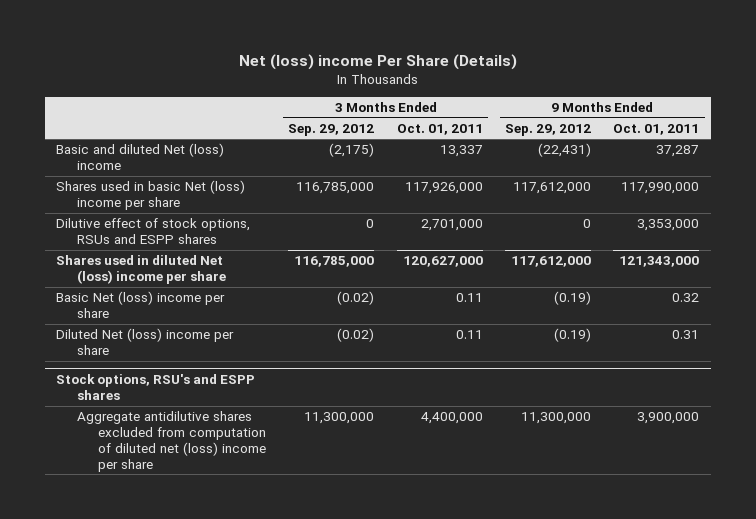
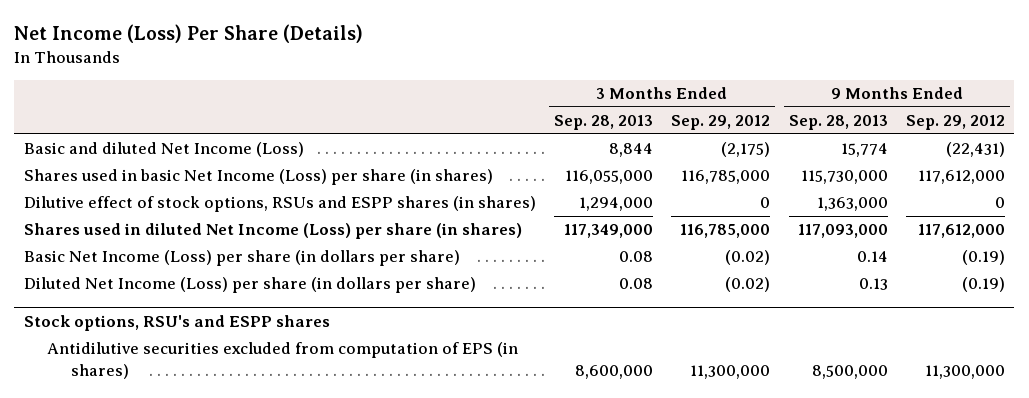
[238,53,517,70] Net (loss) income Per Share (Details) -> [14,24,364,44] Net Income (Loss) Per Share (Details)
[396,123,483,135] Oct. 01, 2011 -> none
[613,123,700,135] Oct. 01, 2011 -> none
none -> [553,114,653,130] Sep. 28, 2013
none -> [788,114,888,130] Sep. 28, 2013
[56,143,225,170] Basic and diluted Net (loss) income -> [23,142,304,158] Basic and diluted Net Income (Loss)
[56,180,246,210] Shares used in basic Net (loss) income per share -> [23,169,493,186] Shares used in basic Net Income (Loss) per share (in shares)
[56,218,251,244] Dilutive effect of stock options, RSUs and ESPP shares -> [23,196,536,213] Dilutive effect of stock options, RSUs and ESPP shares (in shares)
[56,255,227,284] Shares used in diluted Net (loss) income per share -> [23,223,522,240] Shares used in diluted Net Income (Loss) per share (in shares)
[56,291,226,318] Basic Net (loss) income per share -> [23,250,460,267] Basic Net Income (Loss) per share (in dollars per share)
[56,328,235,355] Diluted Net (loss) income per share -> [23,277,476,294] Diluted Net Income (Loss) per share (in dollars per share)
[77,411,267,472] Aggregate antidilutive shares excluded from computation of diluted net (loss) income per share -> [47,342,519,379] Antidilutive securities excluded from computation of EPS (in shares)

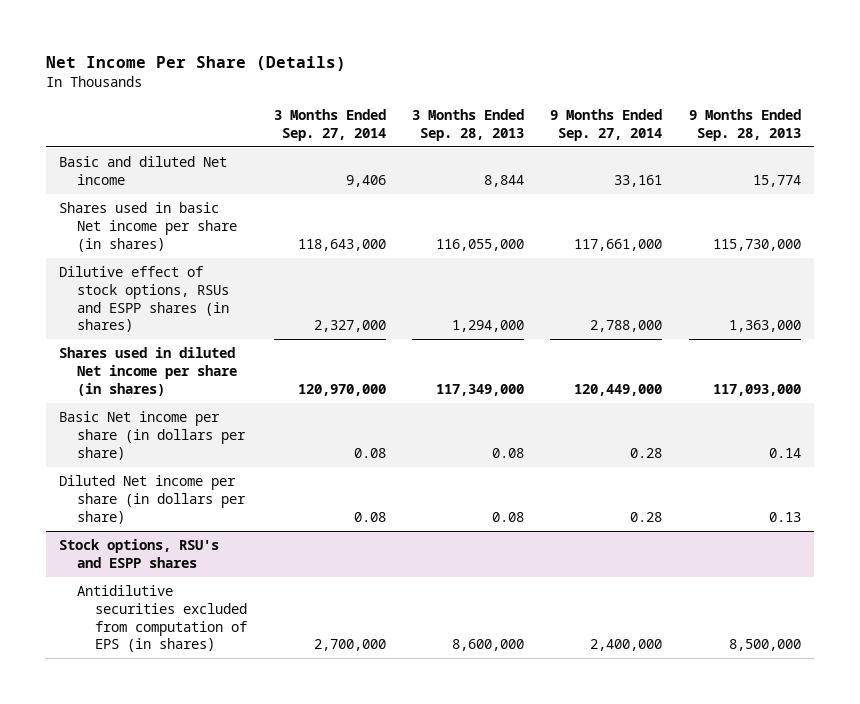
[14,24,364,44] Net Income (Loss) Per Share (Details) -> [45,55,346,71] Net Income Per Share (Details)
[671,114,771,130] Sep. 29, 2012 -> none
[906,114,1006,130] Sep. 29, 2012 -> none
none -> [273,109,386,141] 3 Months Ended Sep. 27, 2014
none -> [550,109,663,141] 9 Months Ended Sep. 27, 2014
[23,142,304,158] Basic and diluted Net Income (Loss) -> [58,156,227,185] Basic and diluted Net income
[23,169,493,186] Shares used in basic Net Income (Loss) per share (in shares) -> [58,202,238,252] Shares used in basic Net income per share (in shares)
[23,223,522,240] Shares used in diluted Net Income (Loss) per share (in shares) -> [58,347,238,396] Shares used in diluted Net income per share (in shares)
[23,250,460,267] Basic Net Income (Loss) per share (in dollars per share) -> [58,411,247,460] Basic Net income per share (in dollars per share)
[23,277,476,294] Diluted Net Income (Loss) per share (in dollars per share) -> [58,475,247,524] Diluted Net income per share (in dollars per share)

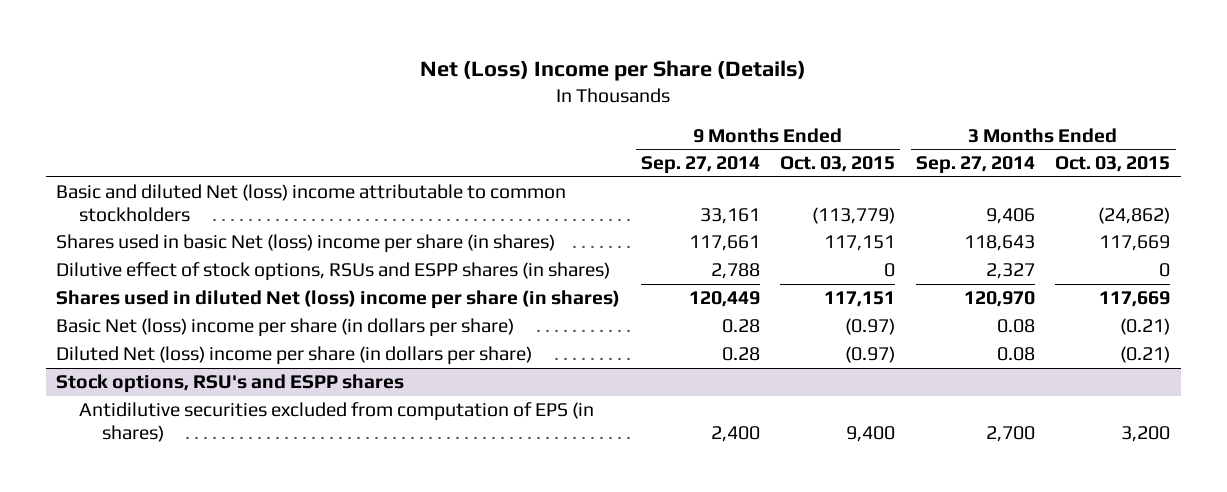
[45,55,346,71] Net Income Per Share (Details) -> [420,60,807,82] Net (Loss) Income per Share (Details)
[412,109,525,141] 3 Months Ended Sep. 28, 2013 -> none
[688,109,801,141] 9 Months Ended Sep. 28, 2013 -> none
none -> [780,156,896,173] Oct. 03, 2015
none -> [1055,156,1171,173] Oct. 03, 2015
[58,156,227,185] Basic and diluted Net income -> [56,184,567,222] Basic and diluted Net (loss) income attributable to common stockholders
[58,202,238,252] Shares used in basic Net income per share (in shares) -> [56,234,556,254] Shares used in basic Net (loss) income per share (in shares)
[297,238,386,251] 118,643,000 -> [963,235,1035,252] 118,643
[574,238,663,251] 117,661,000 -> [688,235,760,252] 117,661
[313,320,386,333] 2,327,000 -> [985,263,1035,280] 2,327
[590,320,663,333] 2,788,000 -> [710,263,760,280] 2,788
[58,347,238,396] Shares used in diluted Net income per share (in shares) -> [56,290,621,310] Shares used in diluted Net (loss) income per share (in shares)
[297,383,386,396] 120,970,000 -> [963,291,1035,308] 120,970
[574,383,663,396] 120,449,000 -> [688,291,760,308] 120,449
[58,411,247,460] Basic Net income per share (in dollars per share) -> [56,318,515,338] Basic Net (loss) income per share (in dollars per share)
[58,475,247,524] Diluted Net income per share (in dollars per share) -> [56,346,533,366] Diluted Net (loss) income per share (in dollars per share)
[313,639,386,652] 2,700,000 -> [985,425,1035,442] 2,700
[590,639,663,652] 2,400,000 -> [710,425,760,442] 2,400

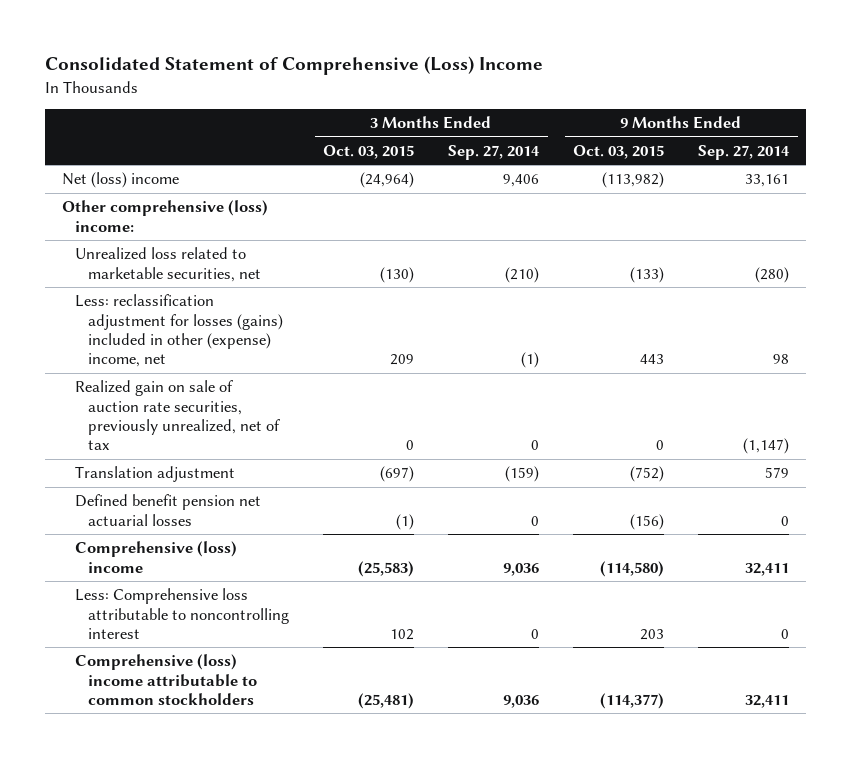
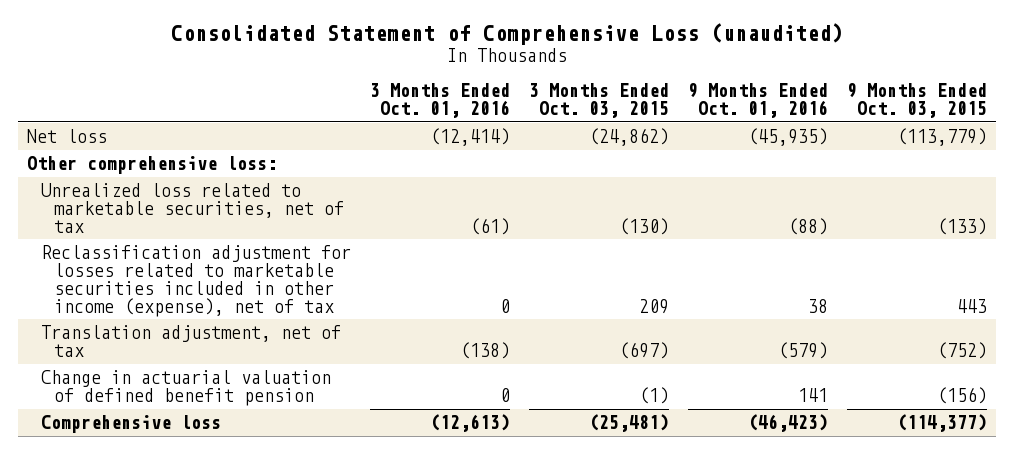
[44,56,543,76] Consolidated Statement of Comprehensive (Loss) Income -> [171,23,844,46] Consolidated Statement of Comprehensive Loss (unaudited)
[448,144,541,160] Sep. 27, 2014 -> none
[698,144,791,160] Sep. 27, 2014 -> none
none -> [369,83,510,119] 3 Months Ended Oct. 01, 2016
none -> [687,83,828,119] 9 Months Ended Oct. 01, 2016
[74,380,281,451] Realized gain on sale of auction rate securities, previously unrealized, net of tax -> none
[74,588,290,640] Less: Comprehensive loss attributable to noncontrolling interest -> none
[74,654,258,706] Comprehensive (loss) income attributable to common stockholders -> none
[61,172,179,189] Net (loss) income -> [27,129,108,144] Net loss
[360,172,415,189] (24,964) -> [588,128,669,147] (24,862)
[602,172,665,189] (113,982) -> [896,128,987,147] (113,779)
[61,200,268,232] Other comprehensive (loss) income: -> [27,156,278,175] Other comprehensive loss:
[74,247,262,282] Unrealized loss related to marketable securities, net -> [40,183,345,233] Unrealized loss related to marketable securities, net of tax
[74,294,284,368] Less: reclassification adjustment for losses (gains) included in other (expense) income, net -> [40,245,351,317] Reclassification adjustment for losses related to marketable securities included in other income (expense), net of tax
[74,466,235,483] Translation adjustment -> [40,325,341,358] Translation adjustment, net of tax
[74,494,261,526] Defined benefit pension net actuarial losses -> [40,370,331,407] Change in actuarial valuation of defined benefit pension
[74,541,237,573] Comprehensive (loss) income -> [40,415,221,434] Comprehensive loss
[358,560,415,577] (25,583) -> [588,414,669,433] (25,481)
[600,560,665,577] (114,580) -> [896,414,987,433] (114,377)

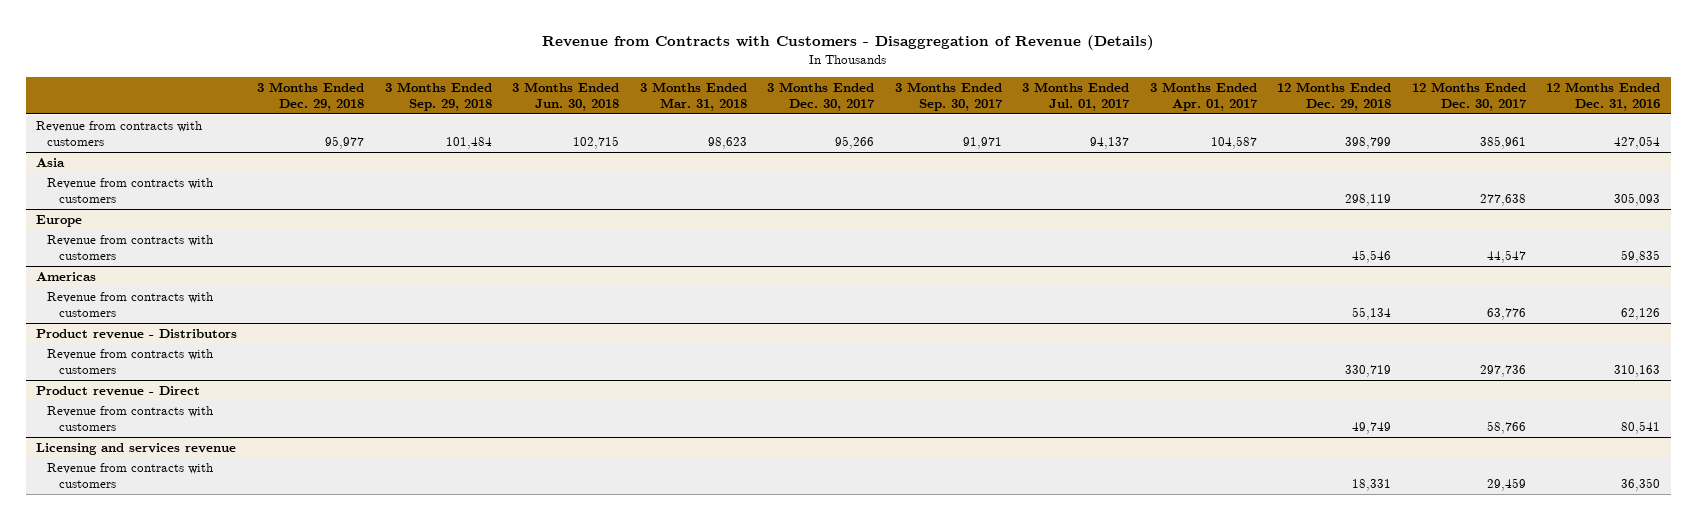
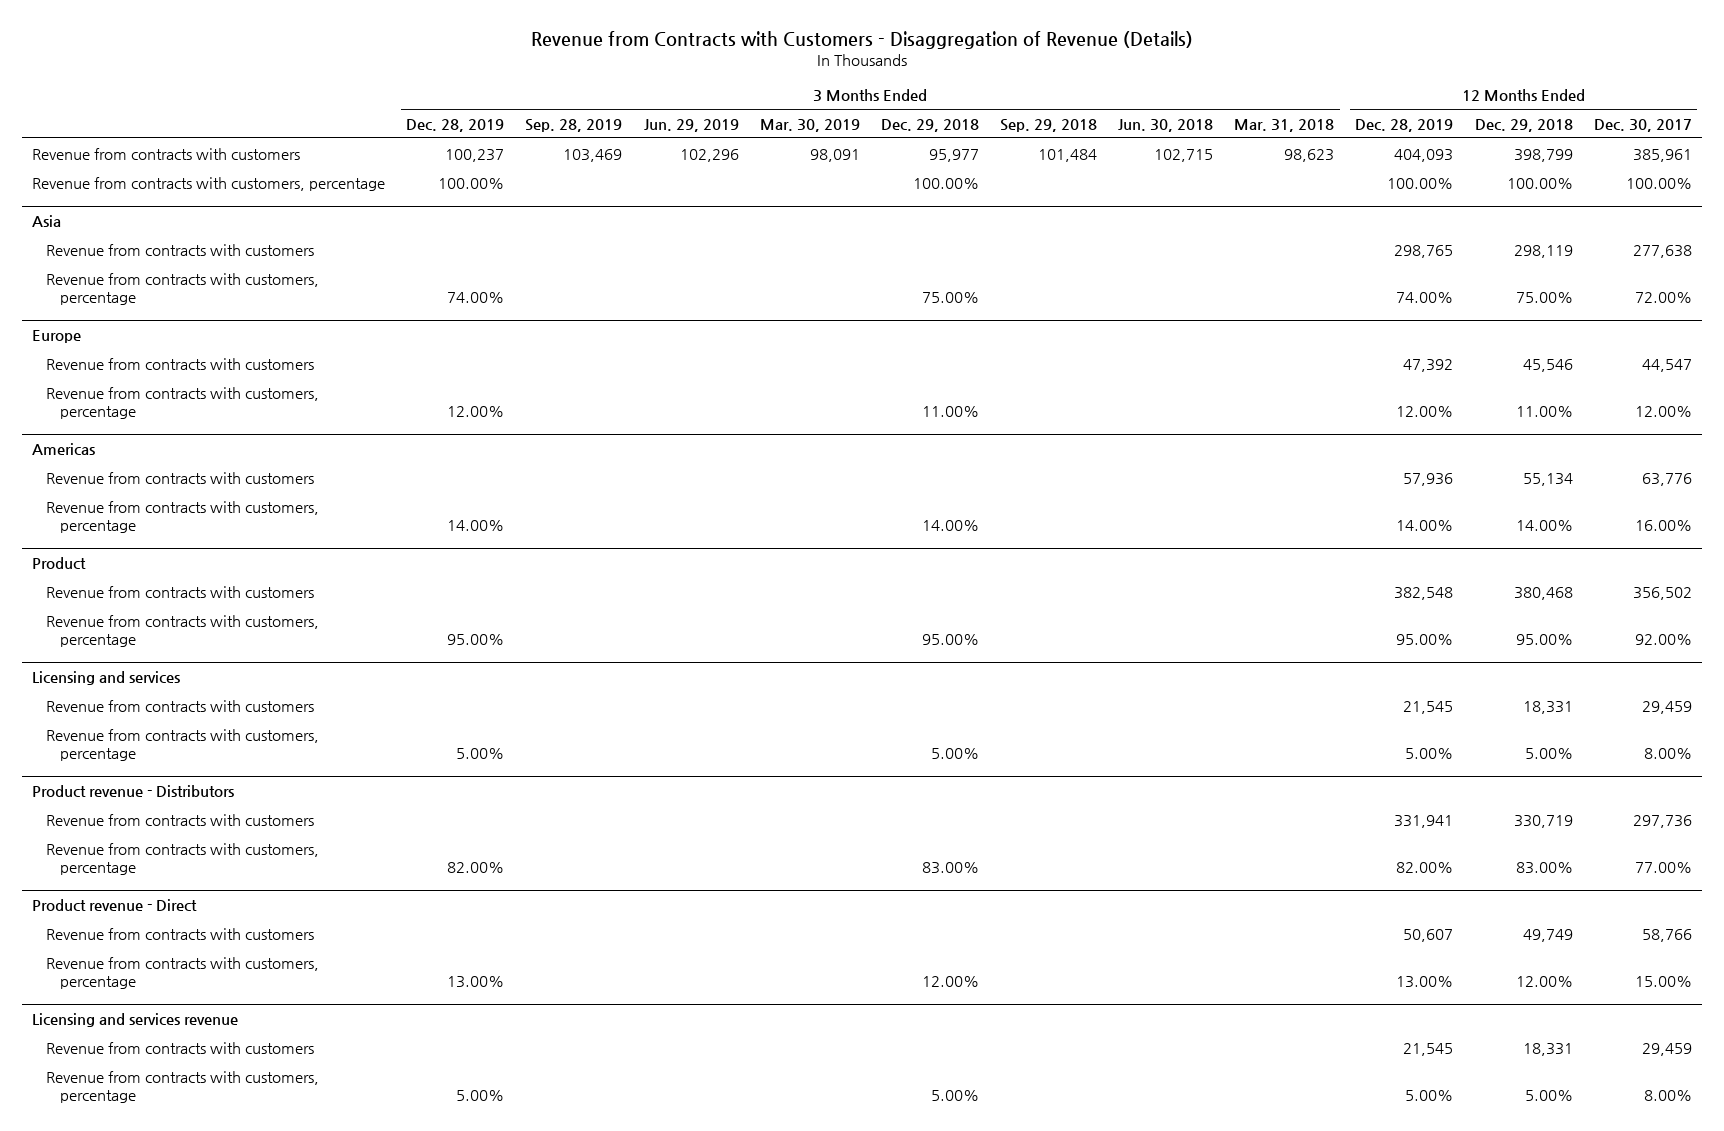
[767,81,876,112] 3 Months Ended Dec. 30, 2017 -> none
[894,81,1003,112] 3 Months Ended Sep. 30, 2017 -> none
[1022,81,1131,112] 3 Months Ended Jul. 01, 2017 -> none
[1149,81,1258,112] 3 Months Ended Apr. 01, 2017 -> none
[1546,81,1661,112] 12 Months Ended Dec. 31, 2016 -> none
none -> [406,118,505,132] Dec. 28, 2019
none -> [525,118,623,132] Sep. 28, 2019
none -> [643,118,739,132] Jun. 29, 2019
none -> [759,118,860,132] Mar. 30, 2019
none -> [1355,118,1454,132] Dec. 28, 2019
none -> [32,176,386,191] Revenue from contracts with customers, percentage
none -> [45,272,319,306] Revenue from contracts with customers, percentage
none -> [45,386,319,420] Revenue from contracts with customers, percentage
none -> [45,500,319,534] Revenue from contracts with customers, percentage
none -> [32,556,87,569] Product
none -> [45,585,314,598] Revenue from contracts with customers
none -> [45,614,319,648] Revenue from contracts with customers, percentage
none -> [32,670,181,685] Licensing and services
none -> [45,699,314,712] Revenue from contracts with customers
none -> [45,728,319,762] Revenue from contracts with customers, percentage
none -> [45,842,319,876] Revenue from contracts with customers, percentage
none -> [45,956,319,990] Revenue from contracts with customers, percentage
none -> [45,1070,319,1104] Revenue from contracts with customers, percentage

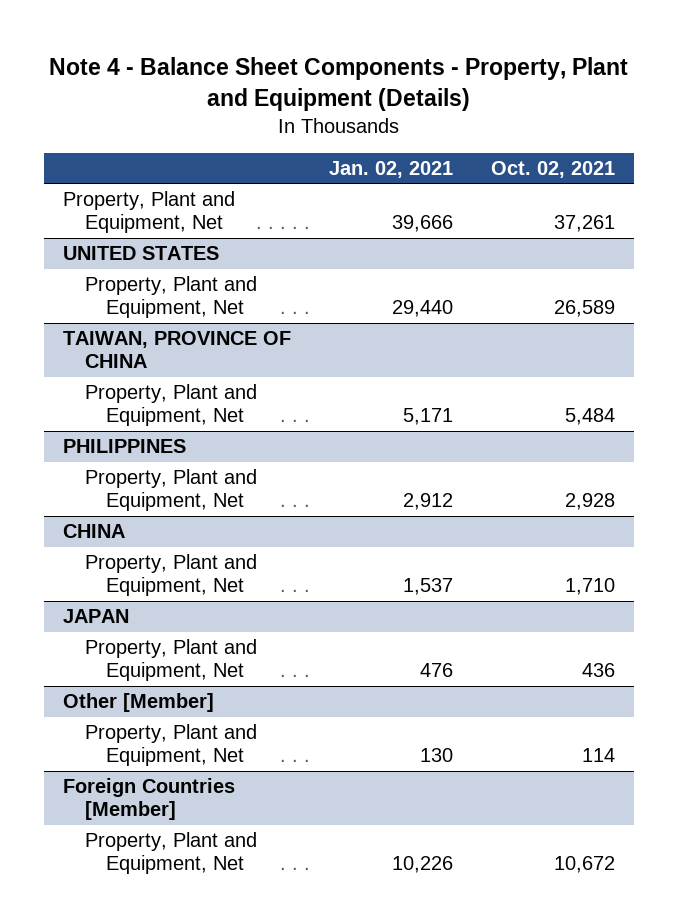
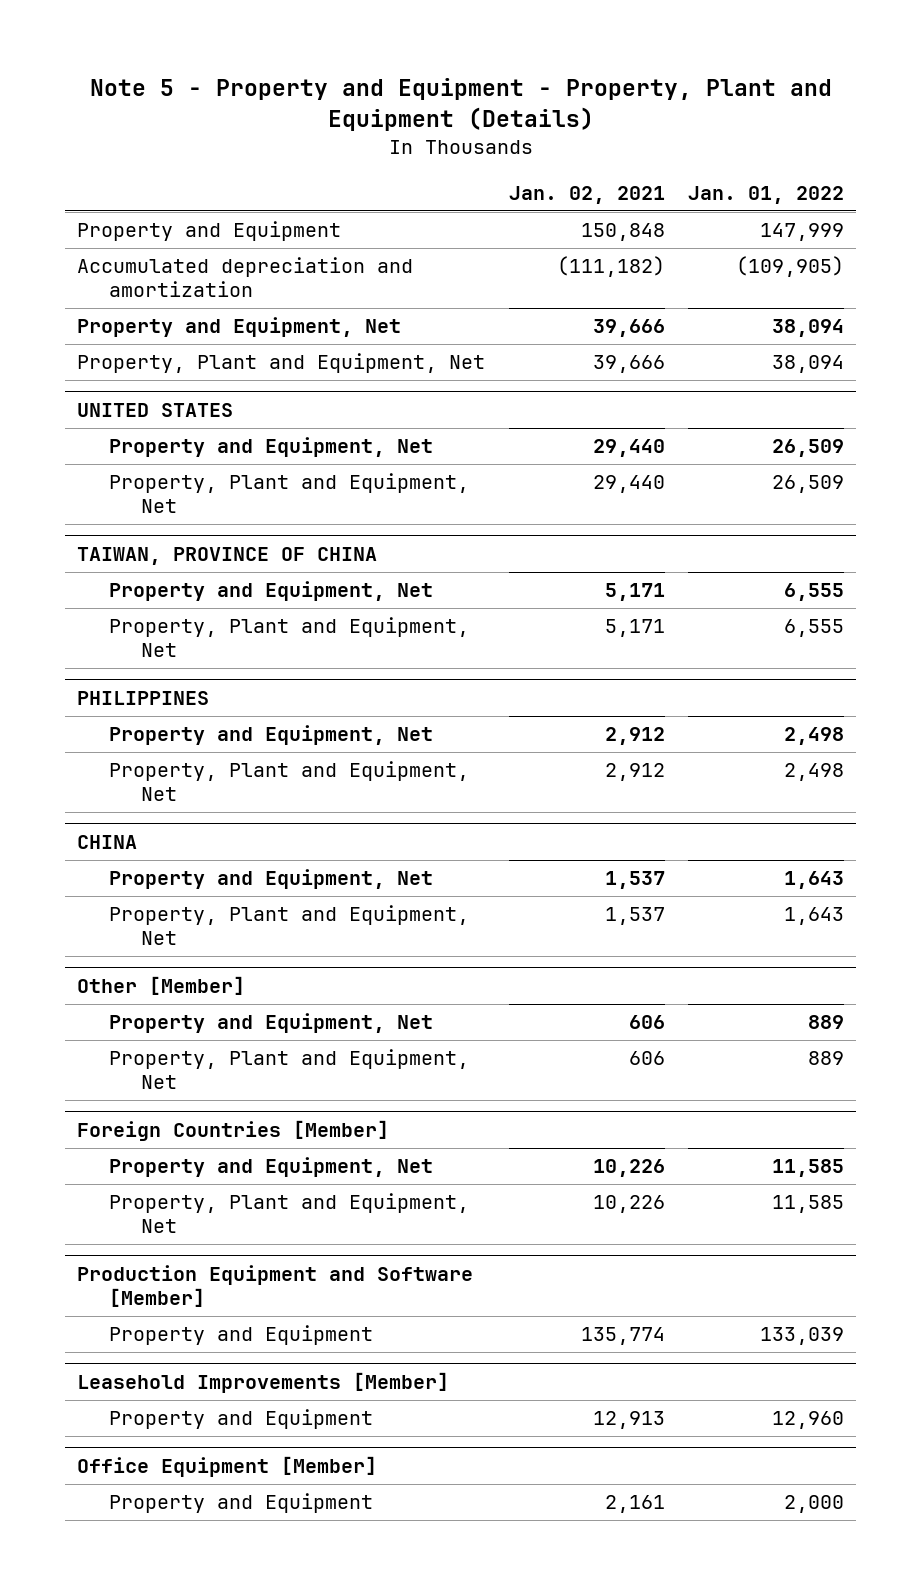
[49,57,629,111] Note 4 - Balance Sheet Components - Property, Plant and Equipment (Details) -> [89,78,832,132] Note 5 - Property and Equipment - Property, Plant and Equipment (Details)
[491,160,616,178] Oct. 02, 2021 -> none
none -> [688,185,845,204] Jan. 01, 2022
none -> [77,221,342,242] Property and Equipment
none -> [77,257,414,298] Accumulated depreciation and amortization
none -> [77,317,402,338] Property and Equipment, Net
none -> [108,437,433,458] Property and Equipment, Net
none -> [108,581,433,602] Property and Equipment, Net
none -> [108,725,433,746] Property and Equipment, Net
none -> [108,869,433,890] Property and Equipment, Net
[63,609,130,624] JAPAN -> none
[84,639,257,682] Property, Plant and Equipment, Net -> none
none -> [108,1013,433,1034] Property and Equipment, Net
[420,748,454,763] 130 -> [628,1051,665,1066] 606
none -> [108,1157,433,1178] Property and Equipment, Net
none -> [77,1265,474,1308] Production Equipment and Software [Member]
none -> [108,1325,373,1346] Property and Equipment
none -> [77,1372,450,1394] Leasehold Improvements [Member]
none -> [108,1409,373,1430] Property and Equipment
none -> [77,1456,378,1478] Office Equipment [Member]
none -> [108,1493,373,1514] Property and Equipment

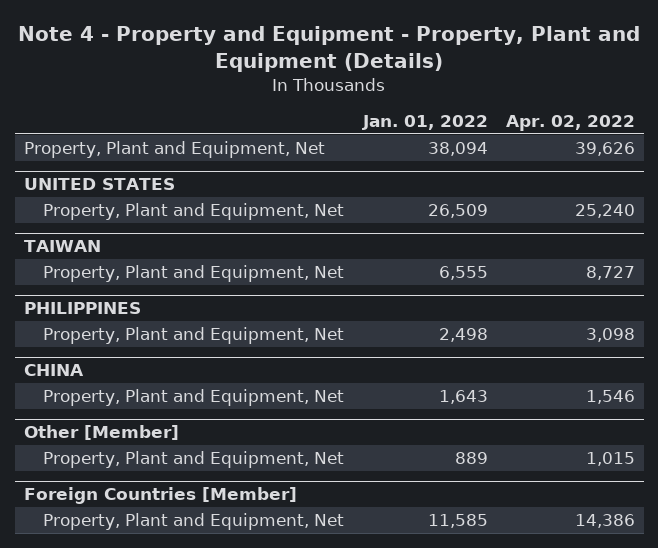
[89,78,832,132] Note 5 - Property and Equipment - Property, Plant and Equipment (Details) -> [18,26,641,72] Note 4 - Property and Equipment - Property, Plant and Equipment (Details)
[508,185,665,204] Jan. 02, 2021 -> none
none -> [505,114,635,131] Apr. 02, 2022
[77,221,342,242] Property and Equipment -> none
[77,257,414,298] Accumulated depreciation and amortization -> none
[77,317,402,338] Property and Equipment, Net -> none
[108,437,433,458] Property and Equipment, Net -> none
[108,581,433,602] Property and Equipment, Net -> none
[77,547,378,566] TAIWAN, PROVINCE OF CHINA -> [23,240,101,253] TAIWAN
[108,725,433,746] Property and Equipment, Net -> none
[108,869,433,890] Property and Equipment, Net -> none
[108,1013,433,1034] Property and Equipment, Net -> none
[108,1157,433,1178] Property and Equipment, Net -> none
[77,1265,474,1308] Production Equipment and Software [Member] -> none
[108,1325,373,1346] Property and Equipment -> none
[77,1372,450,1394] Leasehold Improvements [Member] -> none
[108,1409,373,1430] Property and Equipment -> none
[77,1456,378,1478] Office Equipment [Member] -> none
[108,1493,373,1514] Property and Equipment -> none

